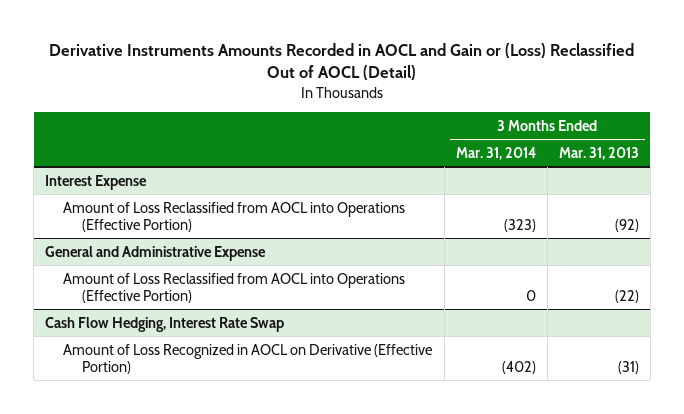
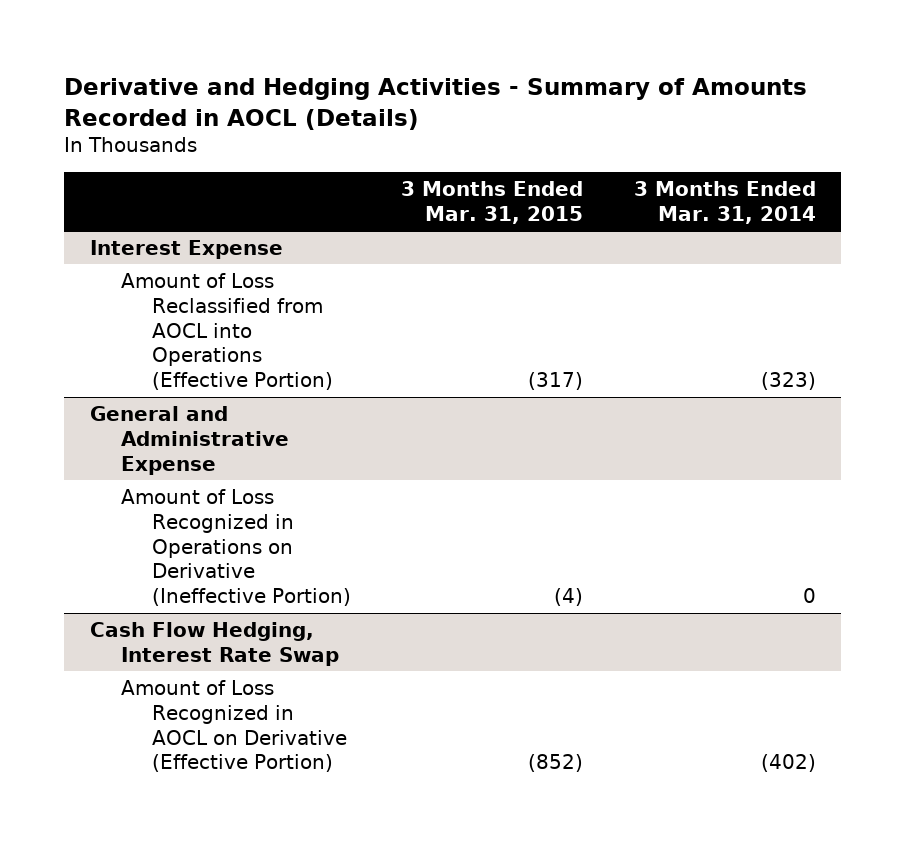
[49,43,635,81] Derivative Instruments Amounts Recorded in AOCL and Gain or (Loss) Reclassified Out of AOCL (Detail) -> [64,78,808,130] Derivative and Hedging Activities - Summary of Amounts Recorded in AOCL (Details)
[558,146,639,160] Mar. 31, 2013 -> none
none -> [401,180,584,224] 3 Months Ended Mar. 31, 2015
[63,272,406,303] Amount of Loss Reclassified from AOCL into Operations (Effective Portion) -> none
none -> [120,488,352,607] Amount of Loss Recognized in Operations on Derivative (Ineffective Portion)

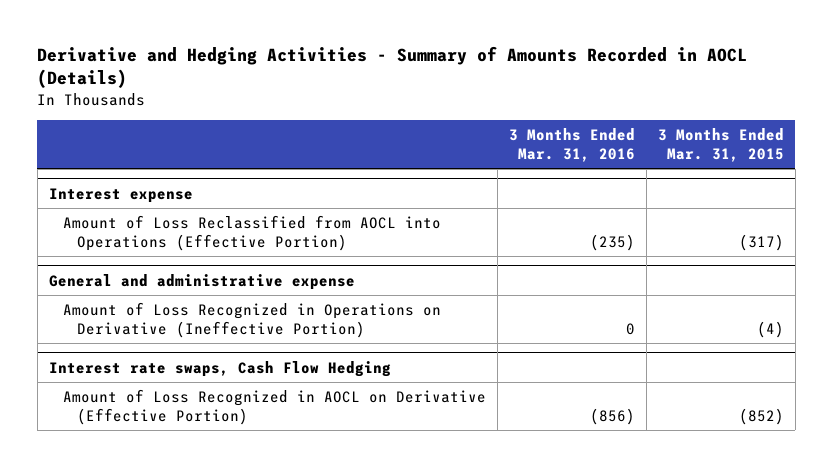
[633,180,816,224] 3 Months Ended Mar. 31, 2014 -> none
none -> [509,127,636,162] 3 Months Ended Mar. 31, 2016
[89,239,283,259] Interest Expense -> [48,187,193,203] Interest expense
[89,405,289,475] General and Administrative Expense -> [48,273,355,290] General and administrative expense
[89,621,339,666] Cash Flow Hedging, Interest Rate Swap -> [48,360,391,377] Interest rate swaps, Cash Flow Hedging

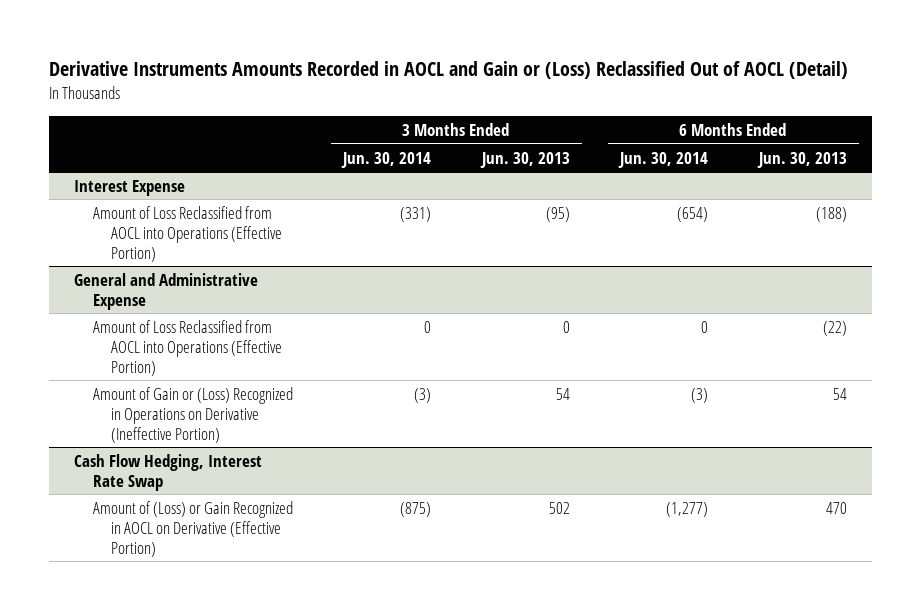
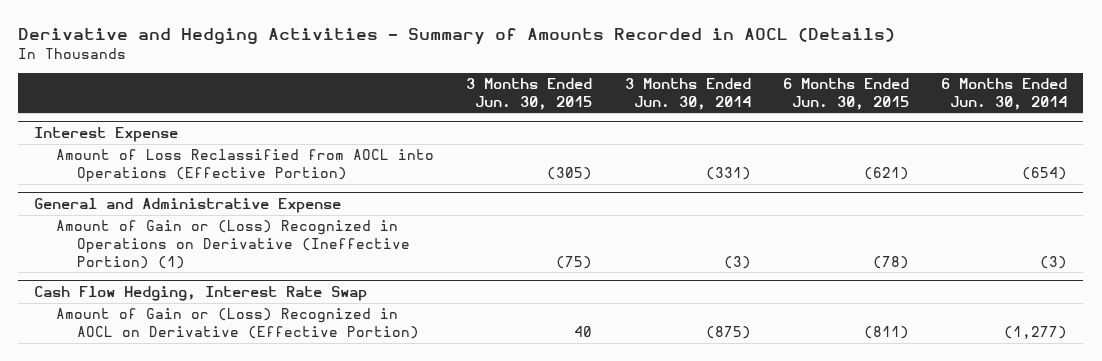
[49,60,849,79] Derivative Instruments Amounts Recorded in AOCL and Gain or (Loss) Reclassified Out of AOCL (Detail) -> [18,28,896,46] Derivative and Hedging Activities - Summary of Amounts Recorded in AOCL (Details)
[479,151,570,168] Jun. 30, 2013 -> none
[756,151,847,168] Jun. 30, 2013 -> none
none -> [466,78,593,110] 3 Months Ended Jun. 30, 2015
none -> [782,78,909,110] 6 Months Ended Jun. 30, 2015
[92,319,283,376] Amount of Loss Reclassified from AOCL into Operations (Effective Portion) -> none
[92,386,293,443] Amount of Gain or (Loss) Recognized in Operations on Derivative (Ineffective Portion) -> [55,220,411,269] Amount of Gain or (Loss) Recognized in Operations on Derivative (Ineffective Portion) (1)
[92,500,293,557] Amount of (Loss) or Gain Recognized in AOCL on Derivative (Effective Portion) -> [55,308,420,340] Amount of Gain or (Loss) Recognized in AOCL on Derivative (Effective Portion)

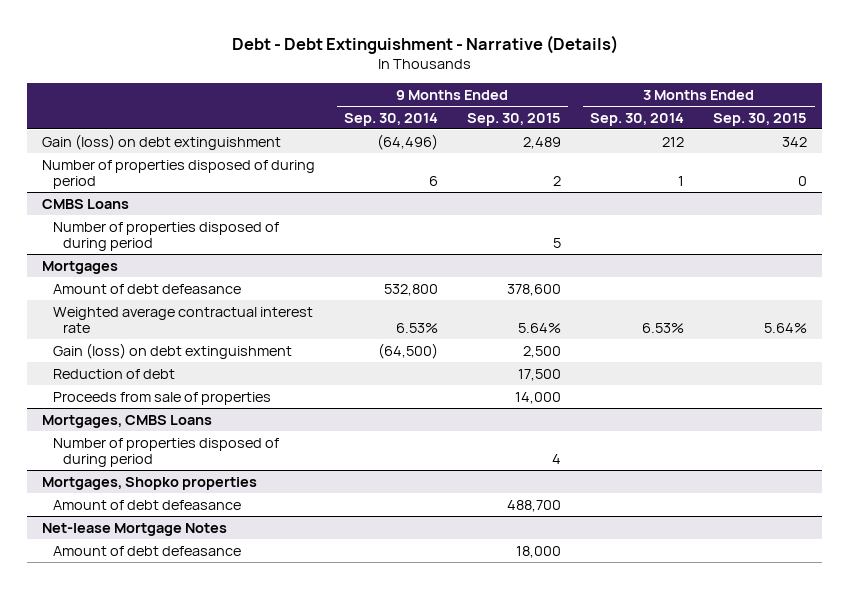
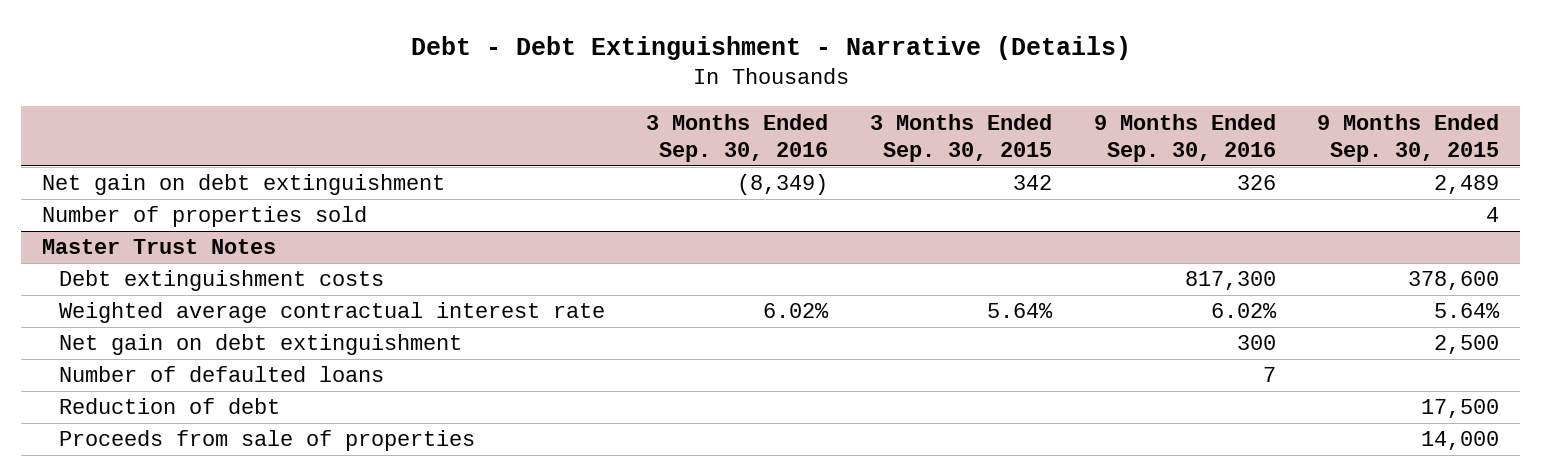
[343,112,438,126] Sep. 30, 2014 -> none
[590,112,685,126] Sep. 30, 2014 -> none
none -> [646,113,829,162] 3 Months Ended Sep. 30, 2016
none -> [1093,113,1276,162] 9 Months Ended Sep. 30, 2016
[41,159,315,190] Number of properties disposed of during period -> none
[41,198,129,209] CMBS Loans -> none
[52,221,279,252] Number of properties disposed of during period -> none
[41,133,281,150] Gain (loss) on debt extinguishment -> [42,174,446,196] Net gain on debt extinguishment
none -> [42,206,368,228] Number of properties sold
[41,260,118,274] Mortgages -> [42,239,277,255] Master Trust Notes
[52,283,241,294] Amount of debt defeasance -> [58,270,384,292] Debt extinguishment costs
[52,342,292,359] Gain (loss) on debt extinguishment -> [58,334,462,356] Net gain on debt extinguishment
none -> [58,366,384,383] Number of defaulted loans
[41,414,212,428] Mortgages, CMBS Loans -> none
[52,437,279,468] Number of properties disposed of during period -> none
[41,476,257,490] Mortgages, Shopko properties -> none
[52,499,241,510] Amount of debt defeasance -> none
[41,522,227,536] Net-lease Mortgage Notes -> none
[52,545,241,556] Amount of debt defeasance -> none

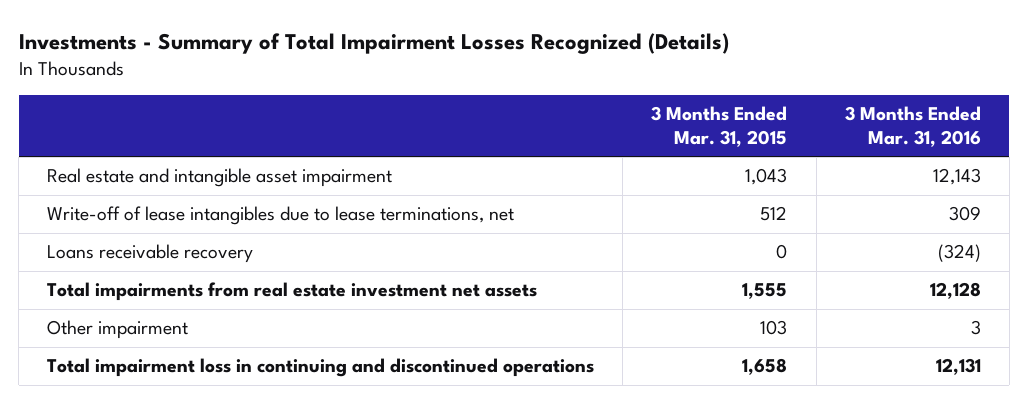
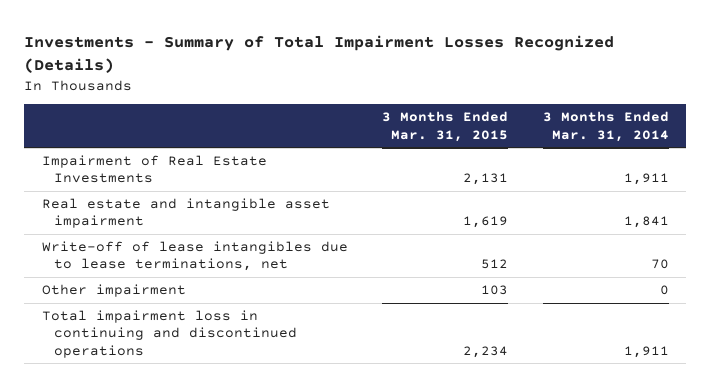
[844,106,981,147] 3 Months Ended Mar. 31, 2016 -> none
none -> [542,111,669,142] 3 Months Ended Mar. 31, 2014
none -> [41,155,267,184] Impairment of Real Estate Investments
[745,168,788,186] 1,043 -> [463,216,509,229] 1,619
[47,244,254,264] Loans receivable recovery -> none
[47,282,538,302] Total impairments from real estate investment net assets -> none
[742,358,788,376] 1,658 -> [463,345,509,358] 2,234

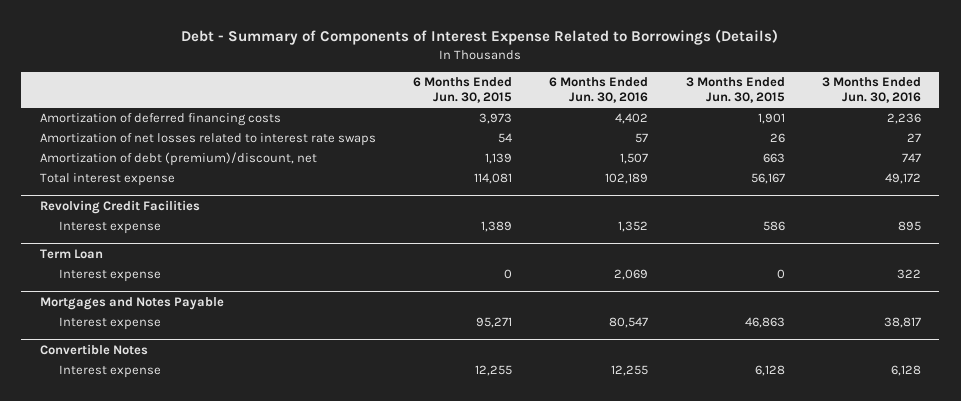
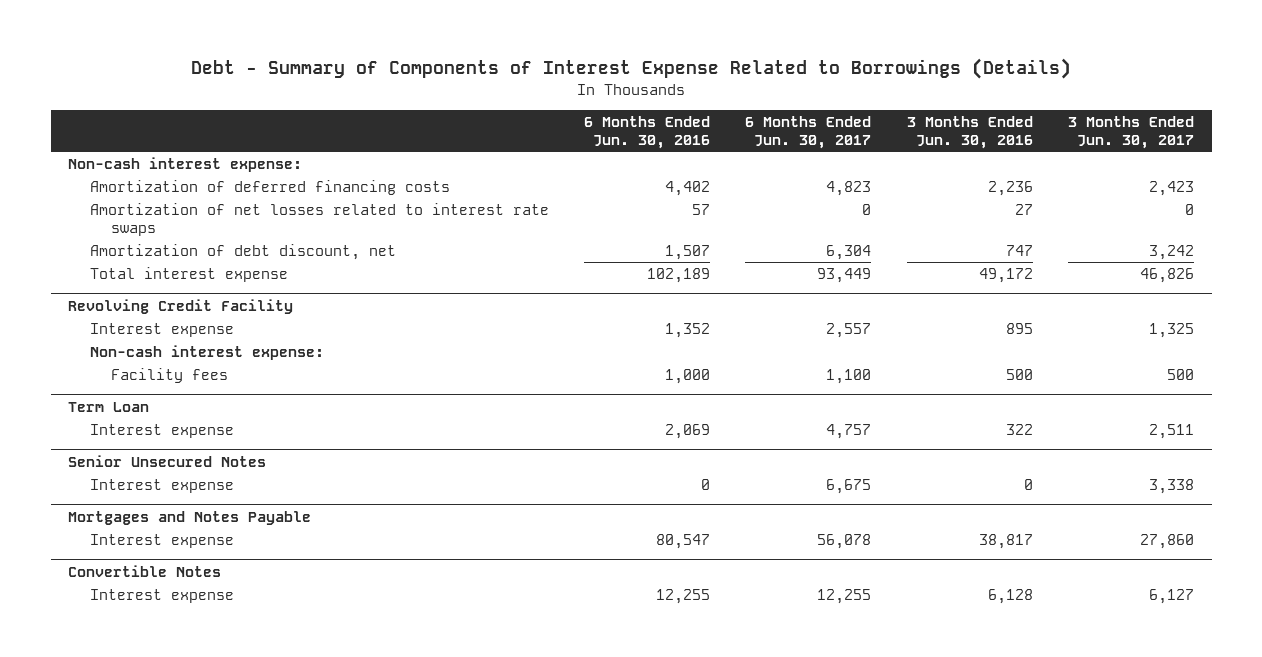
[413,77,513,104] 6 Months Ended Jun. 30, 2015 -> none
[685,77,785,104] 3 Months Ended Jun. 30, 2015 -> none
none -> [745,116,872,149] 6 Months Ended Jun. 30, 2017
none -> [1068,116,1195,149] 3 Months Ended Jun. 30, 2017
none -> [68,156,303,172] Non-cash interest expense:
[39,152,317,167] Amortization of debt (premium)/discount, net -> [89,243,396,260] Amortization of debt discount, net
[39,199,200,214] Revolving Credit Facilities -> [68,298,294,314] Revolving Credit Facility
none -> [89,344,324,360] Non-cash interest expense:
none -> [110,367,228,383] Facility fees
none -> [68,454,267,467] Senior Unsecured Notes
none -> [89,478,234,493] Interest expense

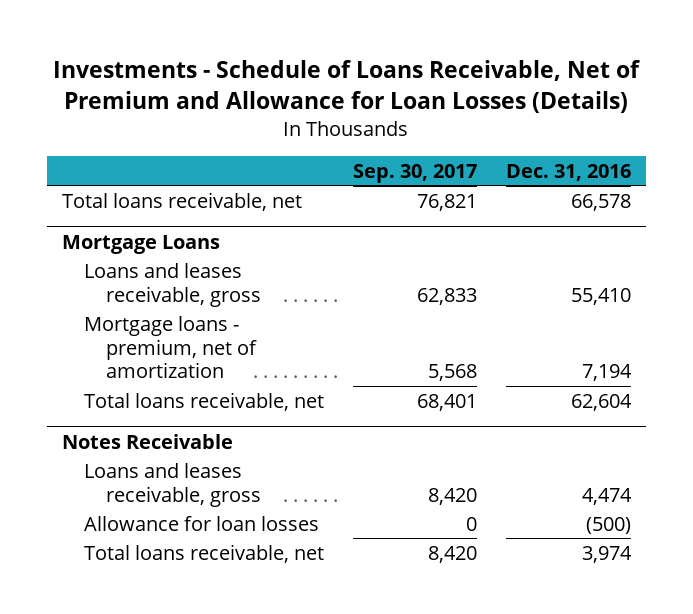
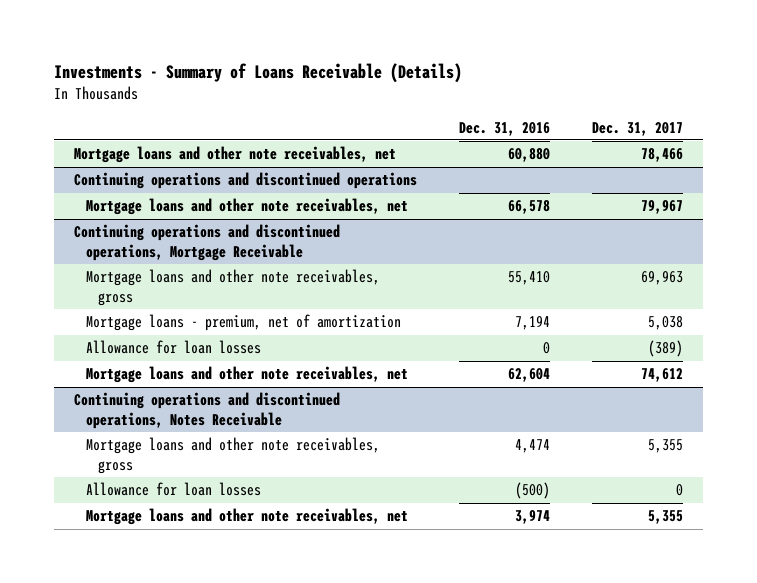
[53,60,641,114] Investments - Schedule of Loans Receivable, Net of Premium and Allowance for Loan Losses (Details) -> [53,62,462,83] Investments - Summary of Loans Receivable (Details)
[353,163,478,183] Sep. 30, 2017 -> none
none -> [591,121,683,136] Dec. 31, 2017
[61,234,220,254] Mortgage Loans -> none
[61,191,302,211] Total loans receivable, net -> [74,146,397,164] Mortgage loans and other note receivables, net
[571,193,632,211] 66,578 -> [507,148,550,163] 60,880
none -> [74,172,418,190] Continuing operations and discontinued operations
none -> [85,198,408,216] Mortgage loans and other note receivables, net
none -> [74,224,341,261] Continuing operations and discontinued operations, Mortgage Receivable
[83,262,262,307] Loans and leases receivable, gross -> [85,269,380,306] Mortgage loans and other note receivables, gross
[61,433,233,449] Notes Receivable -> none
none -> [85,340,261,355] Allowance for loan losses
[83,391,324,411] Total loans receivable, net -> [85,366,408,384] Mortgage loans and other note receivables, net
none -> [74,392,341,429] Continuing operations and discontinued operations, Notes Receivable
[83,462,262,507] Loans and leases receivable, gross -> [85,437,380,474] Mortgage loans and other note receivables, gross
[83,543,324,563] Total loans receivable, net -> [85,508,408,526] Mortgage loans and other note receivables, net

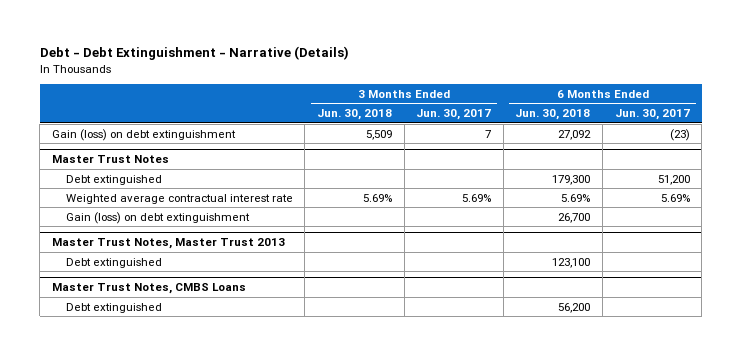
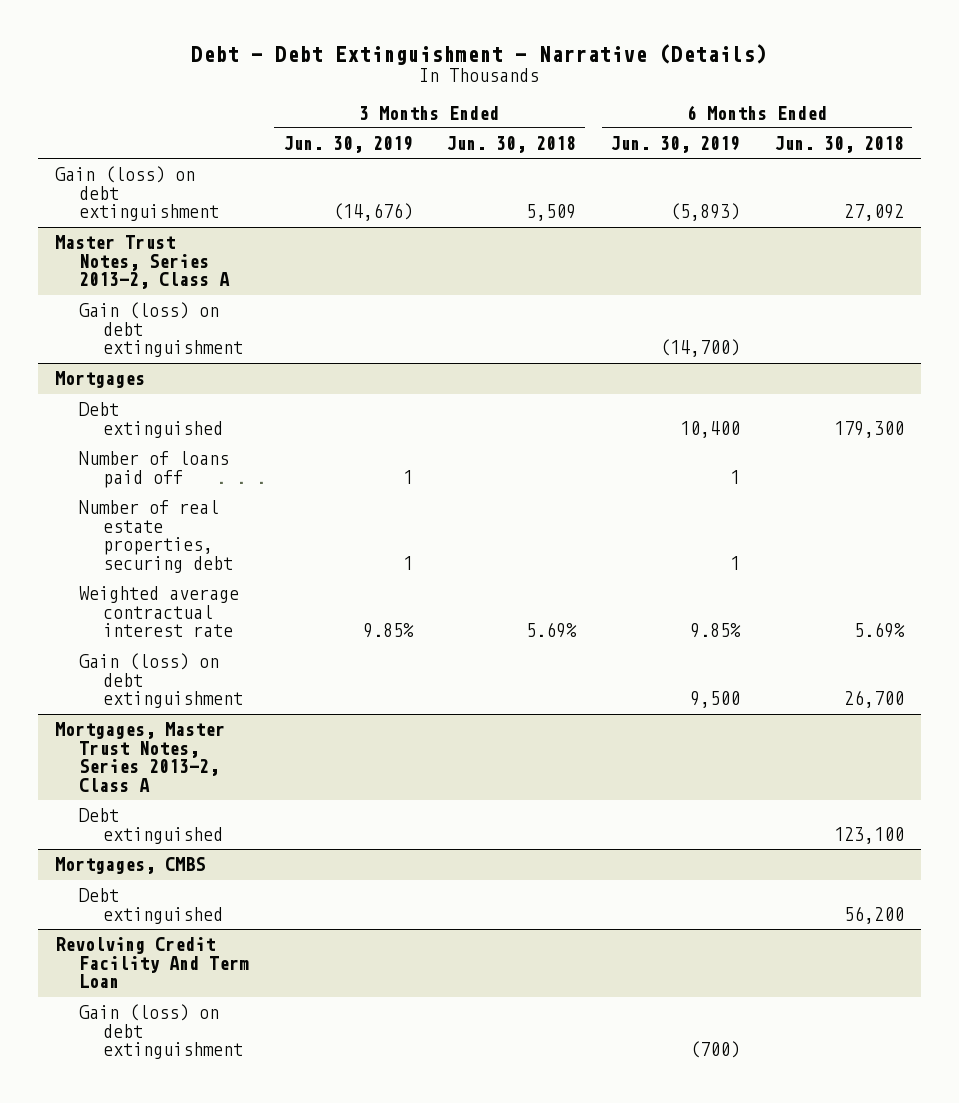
[416,109,492,121] Jun. 30, 2017 -> none
[614,109,690,121] Jun. 30, 2017 -> none
none -> [282,136,413,154] Jun. 30, 2019
none -> [609,136,740,154] Jun. 30, 2019
none -> [55,235,230,290] Master Trust Notes, Series 2013-2, Class A
none -> [78,302,243,358] Gain (loss) on debt extinguishment
[51,155,169,164] Master Trust Notes -> [55,371,146,389] Mortgages
none -> [78,451,229,488] Number of loans paid off
none -> [78,500,233,574] Number of real estate properties, securing debt
[51,238,285,250] Master Trust Notes, Master Trust 2013 -> none
none -> [55,722,226,793] Mortgages, Master Trust Notes, Series 2013-2, Class A
[51,283,246,295] Master Trust Notes, CMBS Loans -> none
none -> [55,857,206,875] Mortgages, CMBS
none -> [55,937,249,989] Revolving Credit Facility And Term Loan
none -> [78,1004,243,1060] Gain (loss) on debt extinguishment

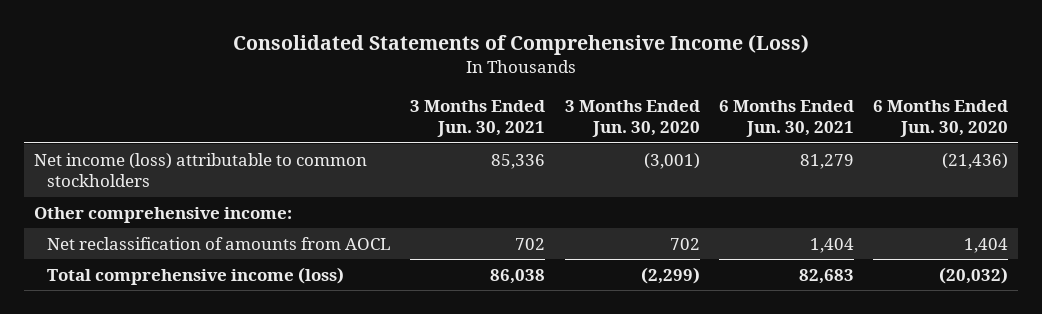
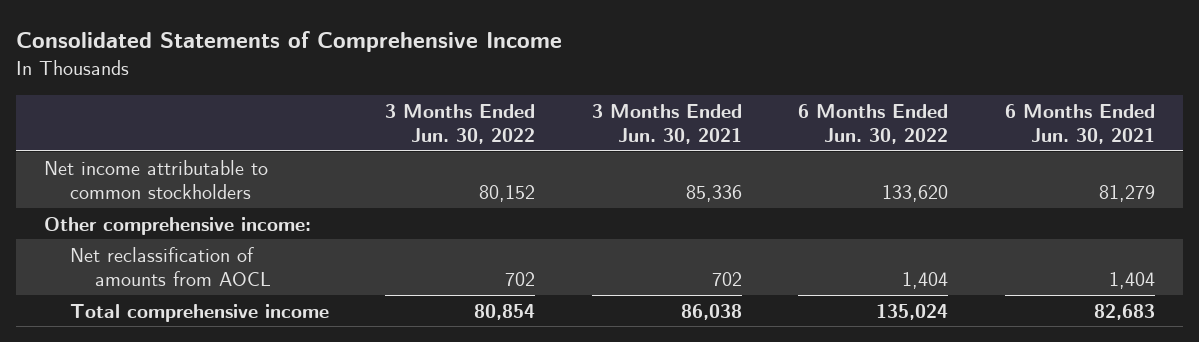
[233,34,810,56] Consolidated Statements of Comprehensive Income (Loss) -> [16,30,563,52] Consolidated Statements of Comprehensive Income
[564,99,700,138] 3 Months Ended Jun. 30, 2020 -> none
[873,99,1009,138] 6 Months Ended Jun. 30, 2020 -> none
none -> [385,103,536,145] 3 Months Ended Jun. 30, 2022
none -> [798,103,949,145] 6 Months Ended Jun. 30, 2022
[33,152,367,188] Net income (loss) attributable to common stockholders -> [44,159,269,200] Net income attributable to common stockholders
[46,266,344,285] Total comprehensive income (loss) -> [69,303,329,322] Total comprehensive income

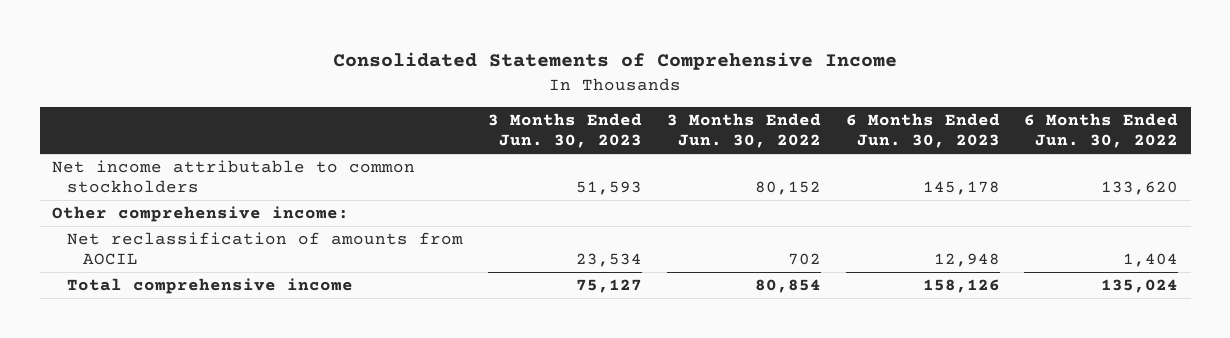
[591,103,742,145] 3 Months Ended Jun. 30, 2021 -> none
[1004,103,1155,145] 6 Months Ended Jun. 30, 2021 -> none
none -> [488,113,643,148] 3 Months Ended Jun. 30, 2023
none -> [845,113,1000,148] 6 Months Ended Jun. 30, 2023
[69,246,272,287] Net reclassification of amounts from AOCL -> [67,232,464,266] Net reclassification of amounts from AOCIL

